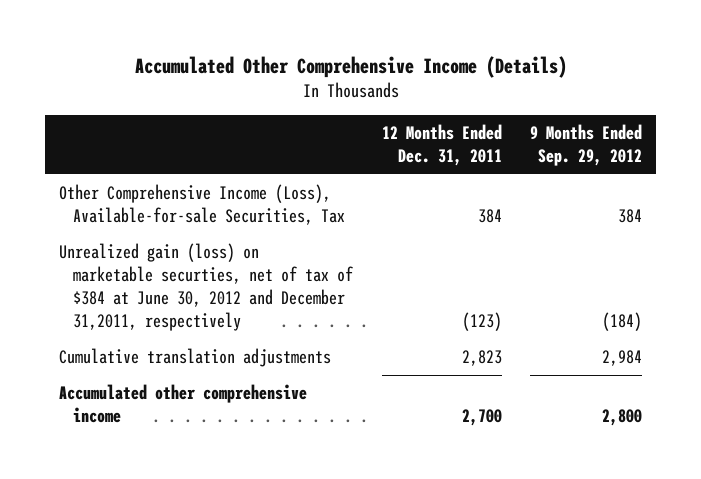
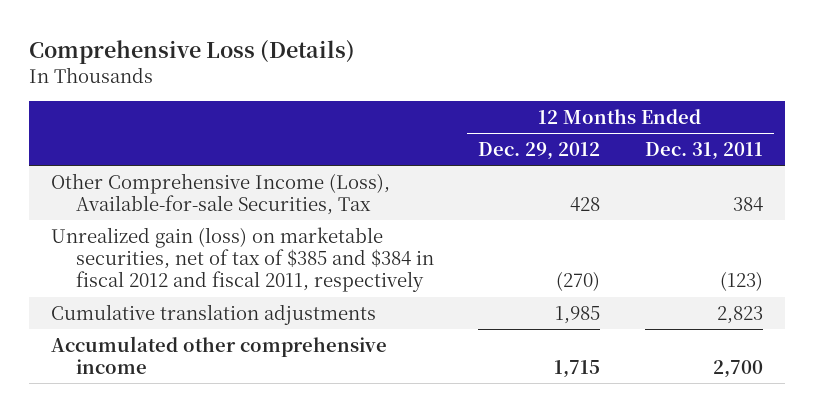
[134,55,567,78] Accumulated Other Comprehensive Income (Details) -> [29,39,356,64] Comprehensive Loss (Details)
[530,124,643,166] 9 Months Ended Sep. 29, 2012 -> none
none -> [478,141,601,160] Dec. 29, 2012
[59,243,354,331] Unrealized gain (loss) on marketable securties, net of tax of $384 at June 30, 2012 and December 31,2011, respectively -> [51,226,435,293] Unrealized gain (loss) on marketable securities, net of tax of $385 and $384 in fiscal 2012 and fiscal 2011, respectively

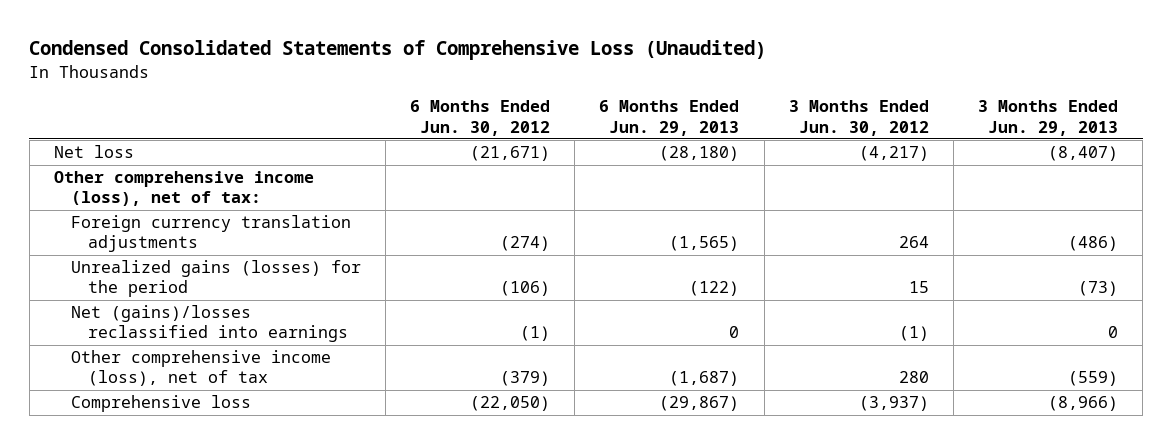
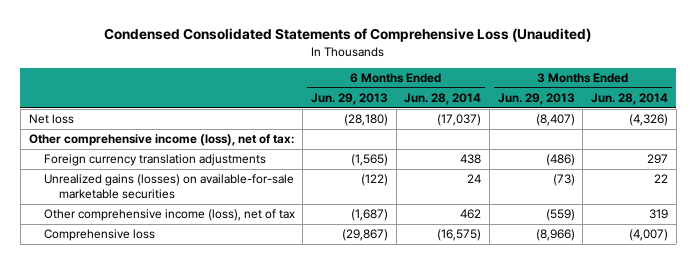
[410,100,551,136] 6 Months Ended Jun. 30, 2012 -> none
[788,100,929,136] 3 Months Ended Jun. 30, 2012 -> none
none -> [404,92,482,105] Jun. 28, 2014
none -> [591,92,669,105] Jun. 28, 2014
[70,305,348,343] Net (gains)/losses reclassified into earnings -> none
[70,260,361,298] Unrealized gains (losses) for the period -> [43,174,294,200] Unrealized gains (losses) on available-for-sale marketable securities

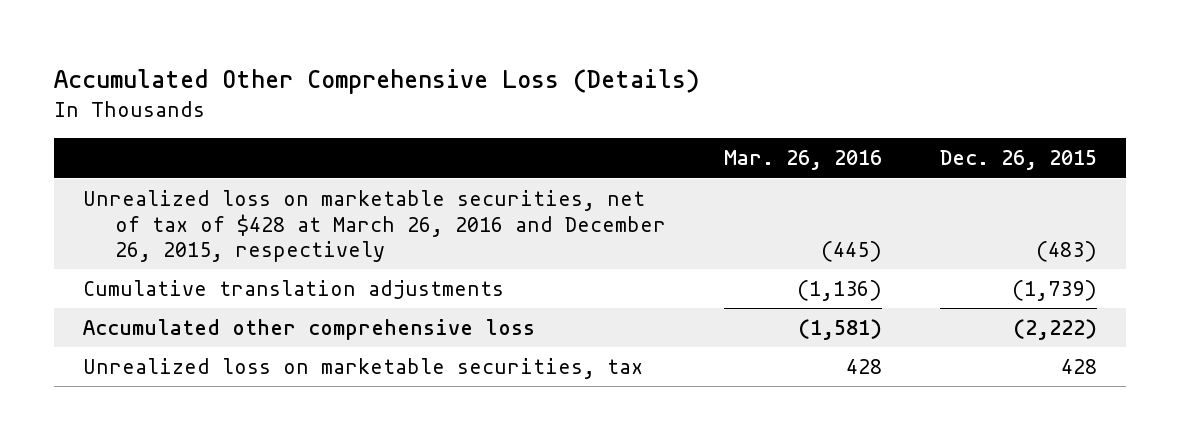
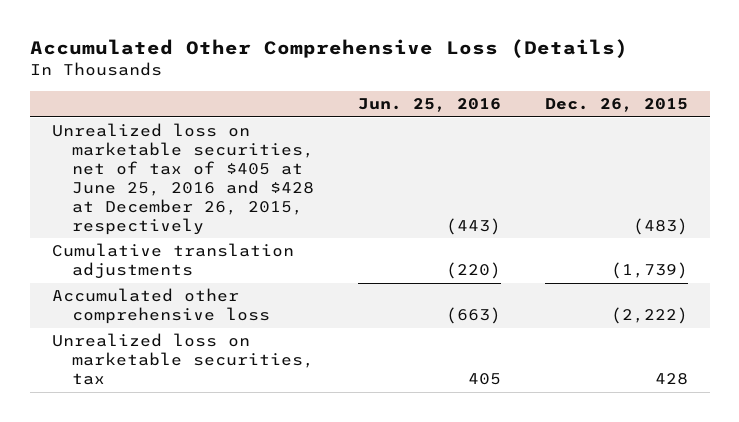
[723,150,882,171] Mar. 26, 2016 -> none
none -> [358,98,502,113] Jun. 25, 2016
[83,190,666,263] Unrealized loss on marketable securities, net of tax of $428 at March 26, 2016 and December 26, 2015, respectively -> [51,123,315,236] Unrealized loss on marketable securities, net of tax of $405 at June 25, 2016 and $428 at December 26, 2015, respectively

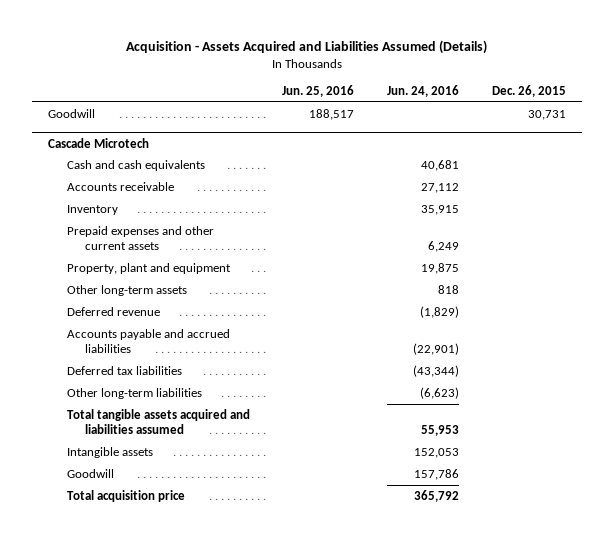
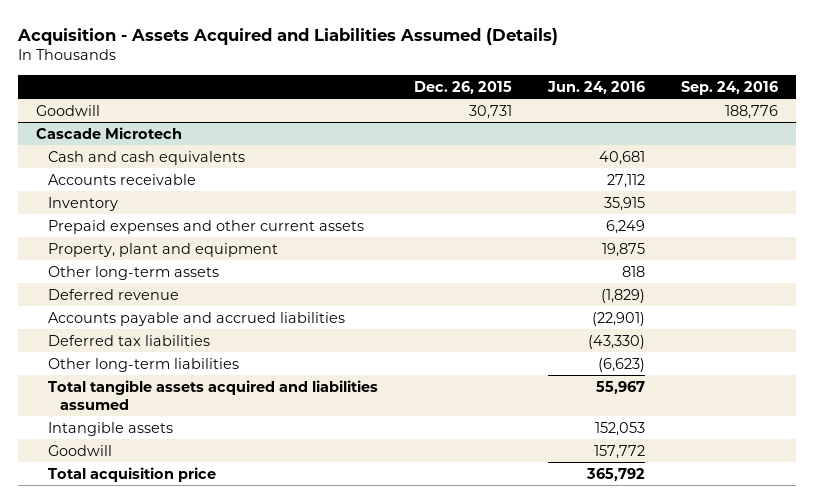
[282,84,355,97] Jun. 25, 2016 -> none
none -> [681,80,779,95] Sep. 24, 2016
[413,364,460,377] (43,344) -> [588,334,646,349] (43,330)
[421,425,460,437] 55,953 -> [596,380,646,394] 55,967
[414,468,460,480] 157,786 -> [594,444,646,459] 157,772

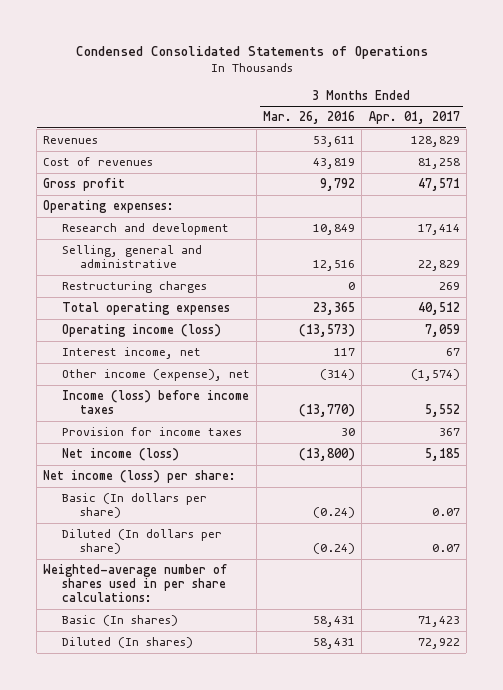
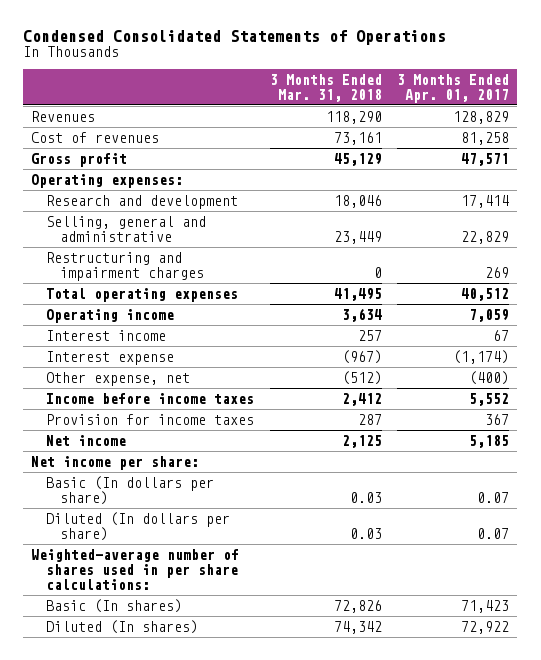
[263,111,356,125] Mar. 26, 2016 -> none
none -> [269,73,382,102] 3 Months Ended Mar. 31, 2018
[61,281,207,294] Restructuring charges -> [45,251,205,281] Restructuring and impairment charges
[61,324,221,338] Operating income (loss) -> [45,308,174,323] Operating income
[61,347,201,360] Interest income, net -> [45,329,166,341] Interest income
none -> [45,350,174,365] Interest expense
[61,369,250,382] Other income (expense), net -> [45,371,190,386] Other expense, net
[410,369,460,382] (1,574) -> [469,370,510,385] (400)
[61,390,249,415] Income (loss) before income taxes -> [45,392,254,404] Income before income taxes
[61,448,179,462] Net income (loss) -> [45,434,126,446] Net income
[43,470,237,484] Net income (loss) per share: -> [31,455,200,470] Net income per share:

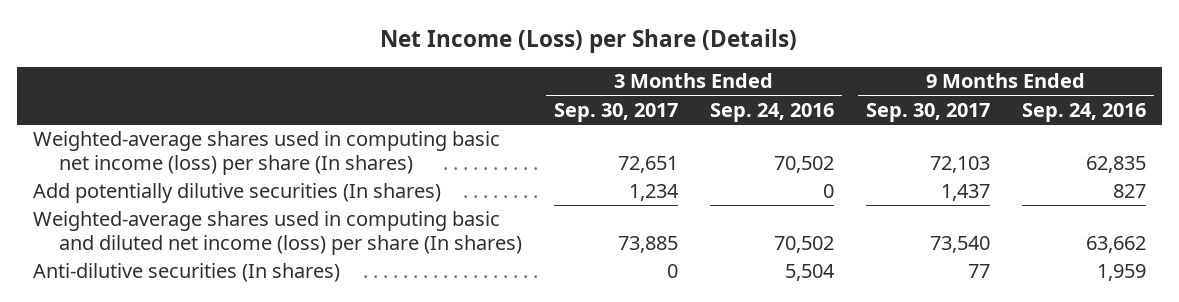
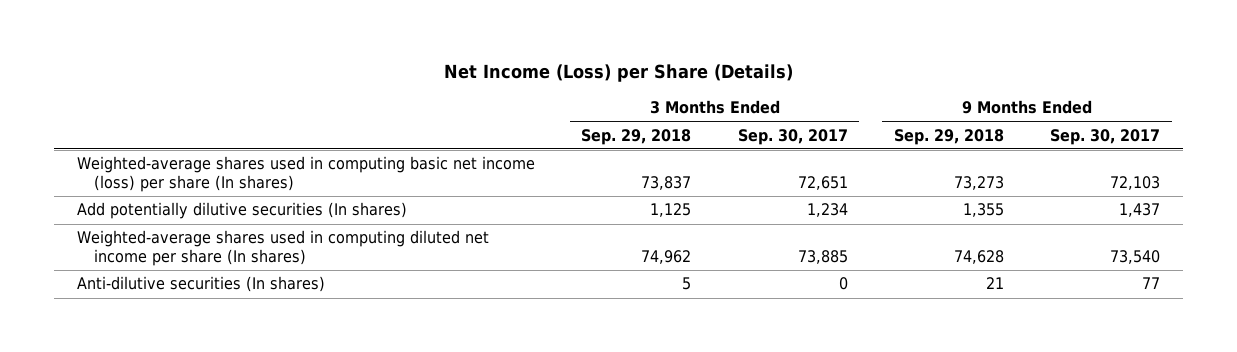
[710,102,835,122] Sep. 24, 2016 -> none
[1021,102,1146,122] Sep. 24, 2016 -> none
none -> [581,128,692,145] Sep. 29, 2018
none -> [893,128,1004,145] Sep. 29, 2018
[32,211,523,256] Weighted-average shares used in computing basic and diluted net income (loss) per share (In shares) -> [77,230,490,267] Weighted-average shares used in computing diluted net income per share (In shares)

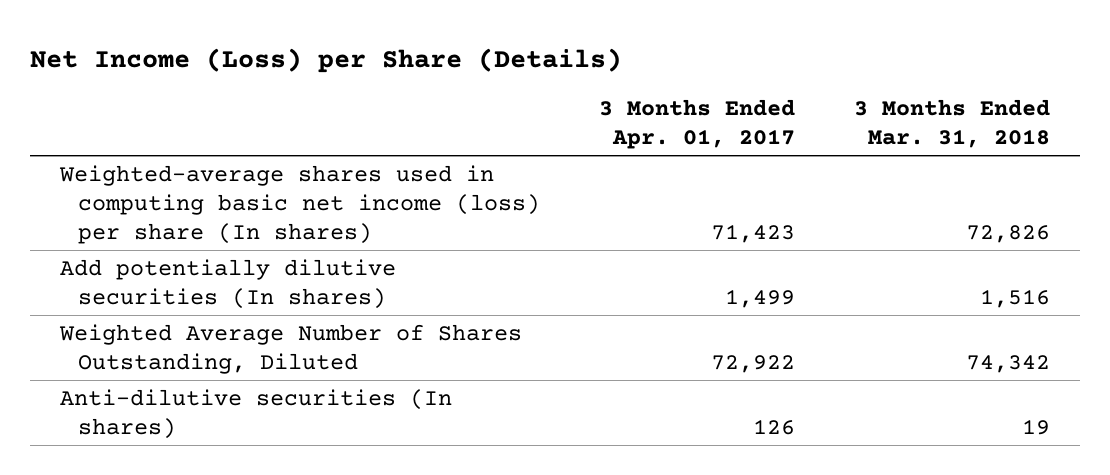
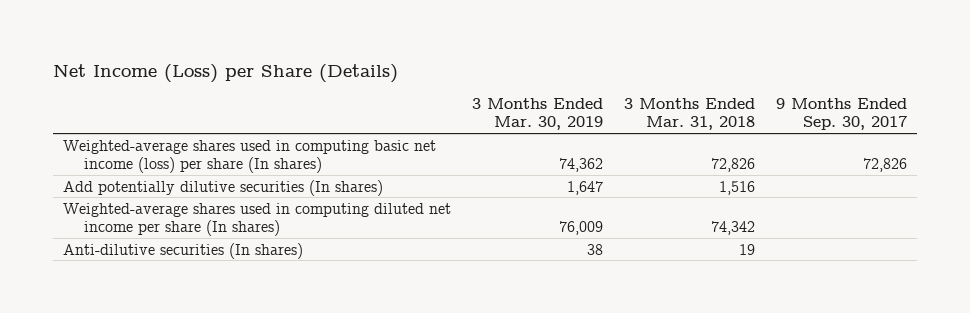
[599,99,796,150] 3 Months Ended Apr. 01, 2017 -> none
none -> [472,97,604,131] 3 Months Ended Mar. 30, 2019
none -> [775,97,907,131] 9 Months Ended Sep. 30, 2017
[58,323,522,374] Weighted Average Number of Shares Outstanding, Diluted -> [63,202,452,237] Weighted-average shares used in computing diluted net income per share (In shares)

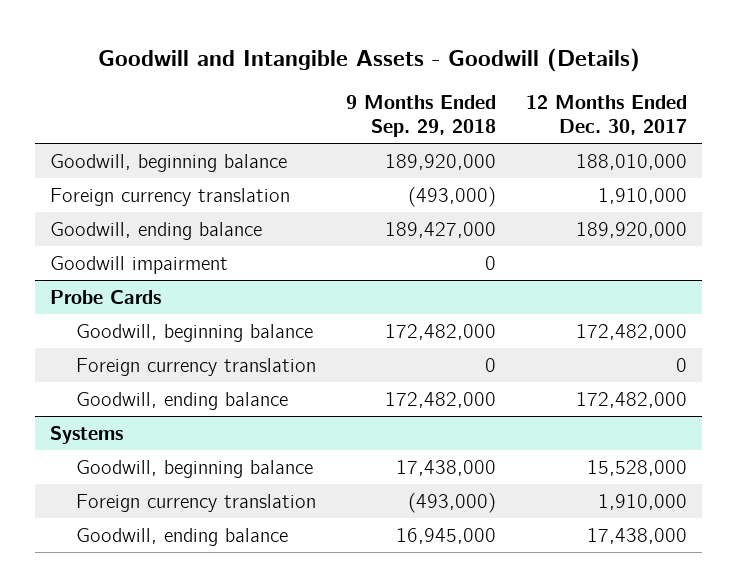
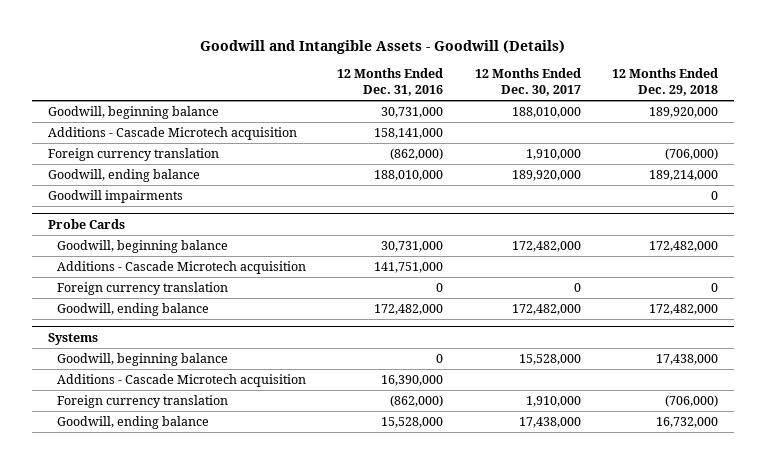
[345,94,496,138] 9 Months Ended Sep. 29, 2018 -> none
none -> [337,68,444,97] 12 Months Ended Dec. 31, 2016
none -> [612,68,719,97] 12 Months Ended Dec. 29, 2018
none -> [47,126,297,140] Additions - Cascade Microtech acquisition
[50,255,229,274] Goodwill impairment -> [47,189,183,203] Goodwill impairments
none -> [56,260,306,274] Additions - Cascade Microtech acquisition
none -> [56,373,306,387] Additions - Cascade Microtech acquisition

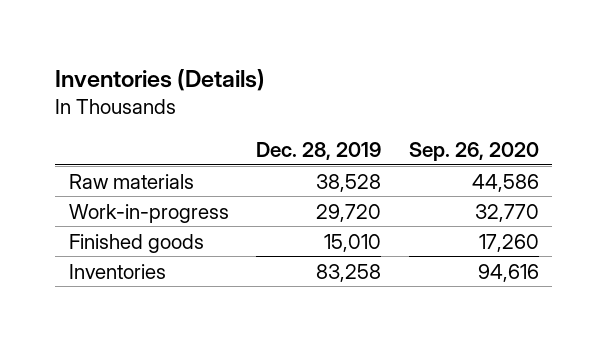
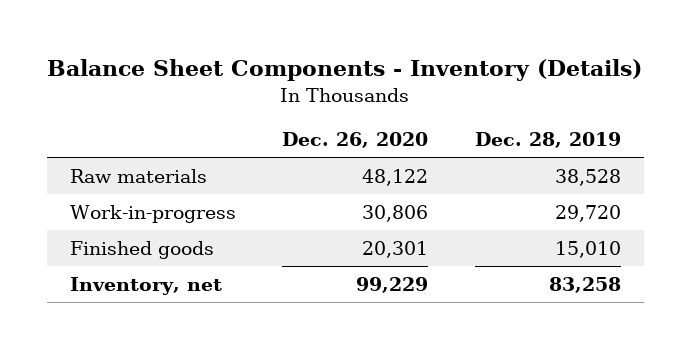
[55,68,266,91] Inventories (Details) -> [47,59,643,82] Balance Sheet Components - Inventory (Details)
[408,142,539,162] Sep. 26, 2020 -> none
none -> [282,132,429,149] Dec. 26, 2020
[69,263,167,279] Inventories -> [70,277,223,296] Inventory, net

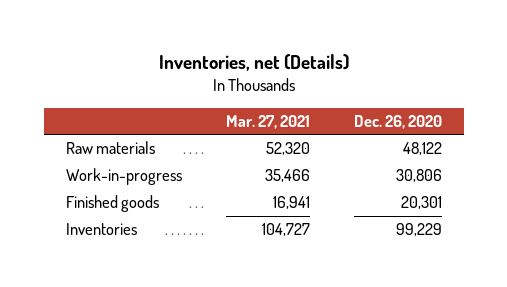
[47,59,643,82] Balance Sheet Components - Inventory (Details) -> [158,54,349,72] Inventories, net (Details)
[474,132,621,149] Dec. 28, 2019 -> none
none -> [225,115,310,130] Mar. 27, 2021
[70,277,223,296] Inventory, net -> [65,223,137,236] Inventories

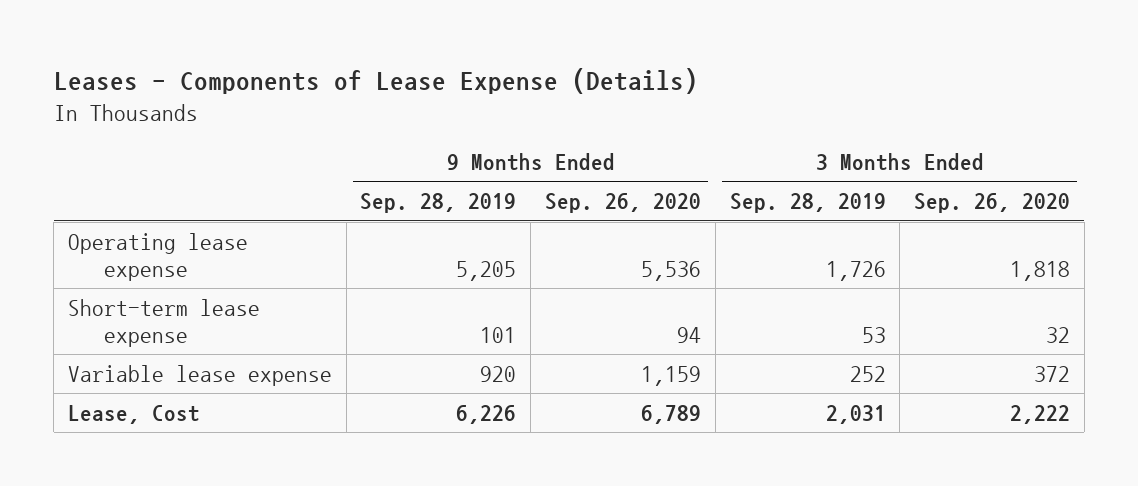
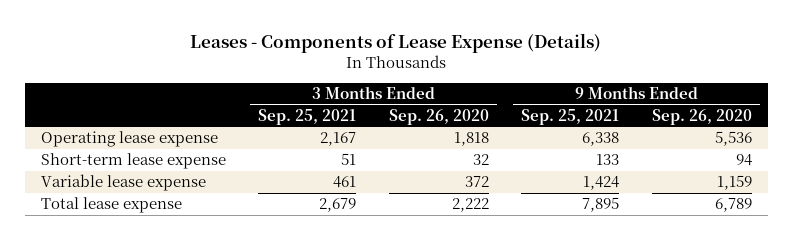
[360,193,517,214] Sep. 28, 2019 -> none
[729,193,886,214] Sep. 28, 2019 -> none
none -> [258,108,357,125] Sep. 25, 2021
none -> [521,108,620,125] Sep. 25, 2021
[67,404,200,424] Lease, Cost -> [41,197,183,214] Total lease expense

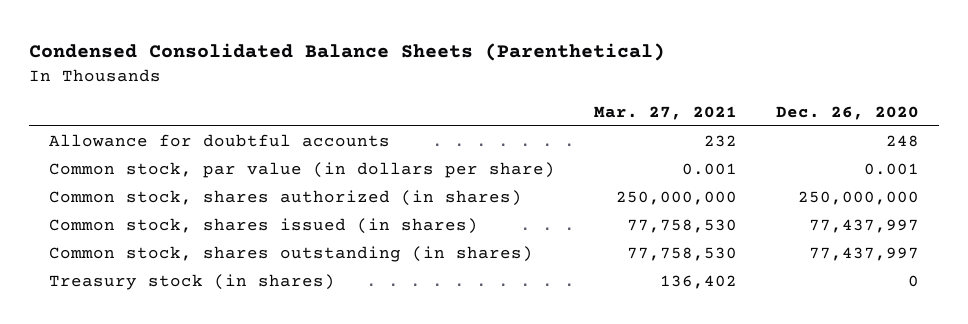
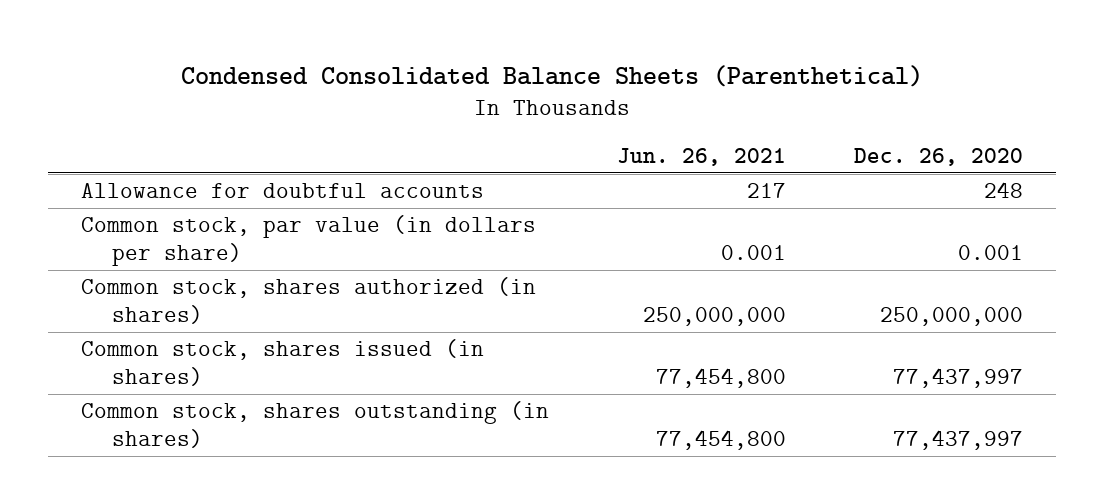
[594,106,738,121] Mar. 27, 2021 -> none
none -> [616,147,786,166] Jun. 26, 2021
[49,273,336,290] Treasury stock (in shares) -> none

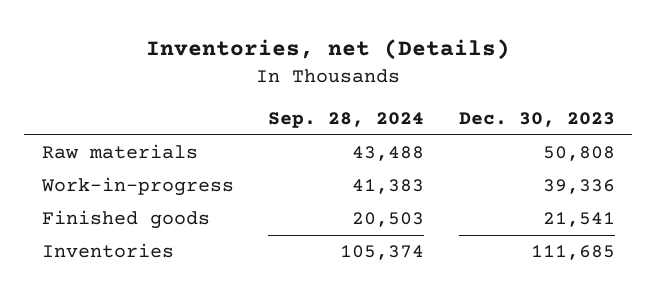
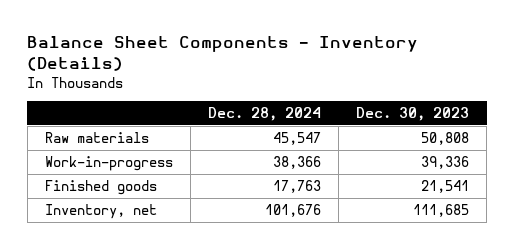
[146,39,511,61] Inventories, net (Details) -> [27,36,419,72] Balance Sheet Components - Inventory (Details)
[268,111,425,128] Sep. 28, 2024 -> none
none -> [207,107,321,122] Dec. 28, 2024
[41,243,174,259] Inventories -> [44,203,157,219] Inventory, net

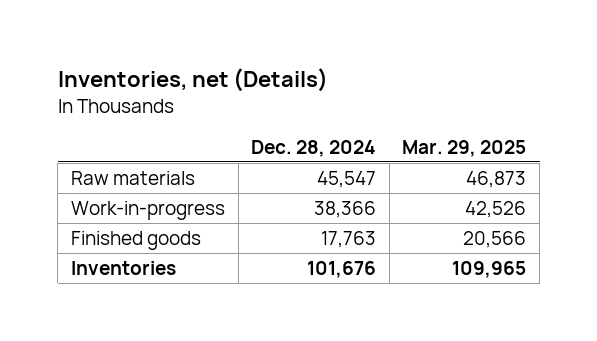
[27,36,419,72] Balance Sheet Components - Inventory (Details) -> [57,68,328,93] Inventories, net (Details)
[356,107,470,122] Dec. 30, 2023 -> none
none -> [402,139,527,157] Mar. 29, 2025
[44,203,157,219] Inventory, net -> [70,260,176,275] Inventories

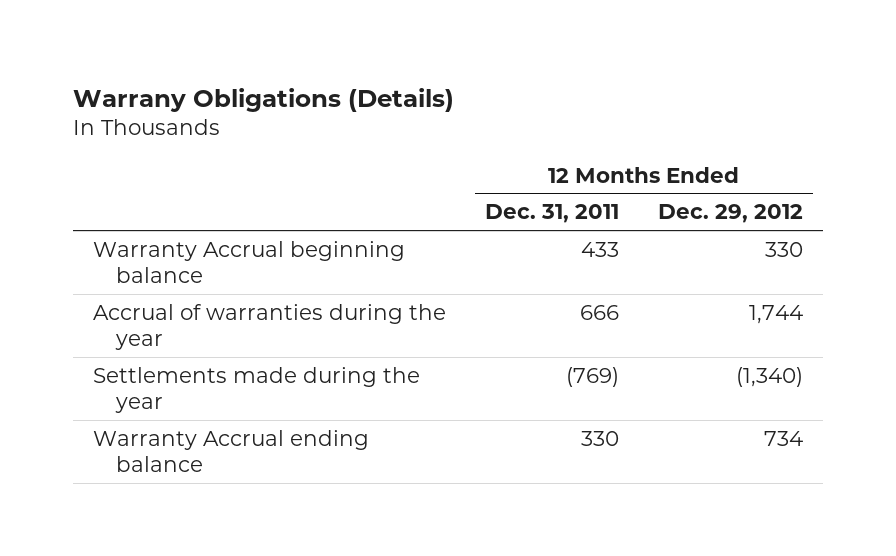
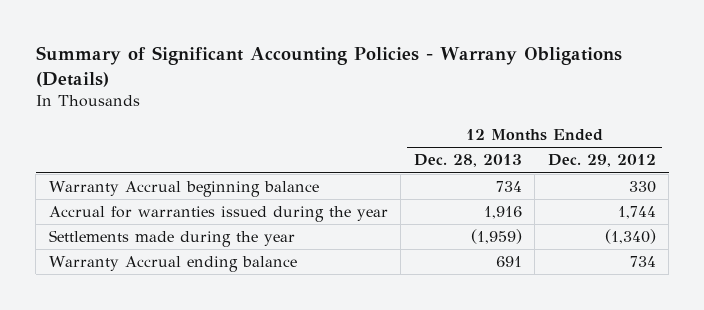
[73,87,455,112] Warrany Obligations (Details) -> [35,46,622,87] Summary of Significant Accounting Policies - Warrany Obligations (Details)
[485,204,620,224] Dec. 31, 2011 -> none
none -> [413,154,522,168] Dec. 28, 2013
[92,303,446,350] Accrual of warranties during the year -> [48,206,388,223] Accrual for warranties issued during the year

